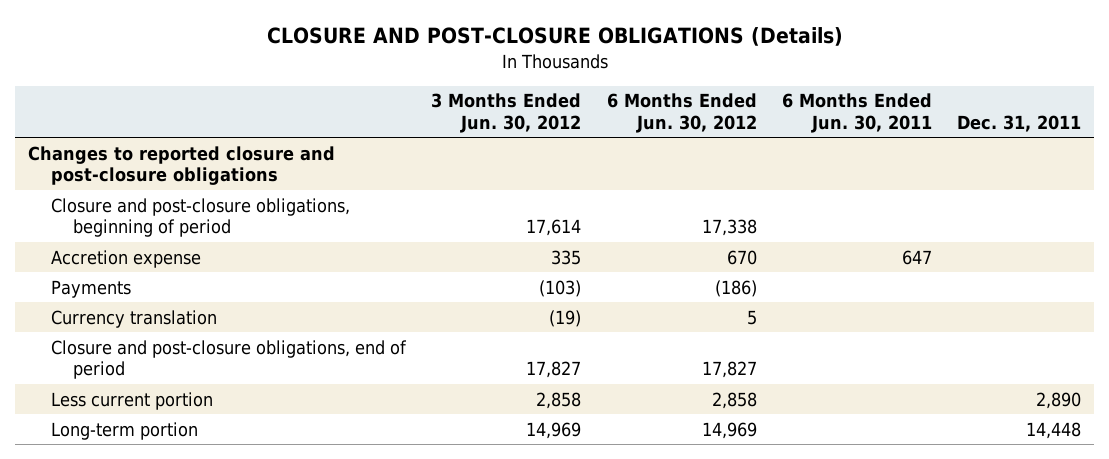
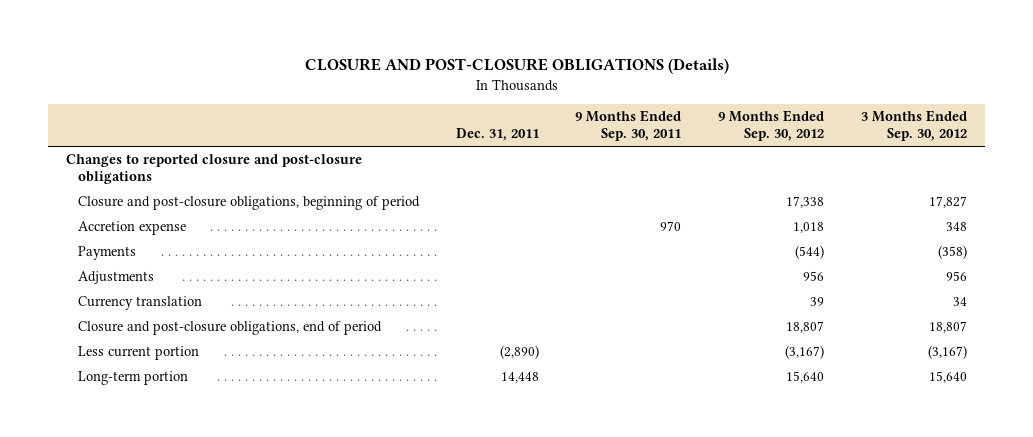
[431,93,582,133] 3 Months Ended Jun. 30, 2012 -> none
[606,93,757,133] 6 Months Ended Jun. 30, 2012 -> none
[781,93,932,133] 6 Months Ended Jun. 30, 2011 -> none
none -> [575,110,682,142] 9 Months Ended Sep. 30, 2011
none -> [717,110,824,142] 9 Months Ended Sep. 30, 2012
none -> [860,110,967,142] 3 Months Ended Sep. 30, 2012
none -> [78,271,155,285] Adjustments
[1036,391,1082,409] 2,890 -> [499,345,539,360] (2,890)

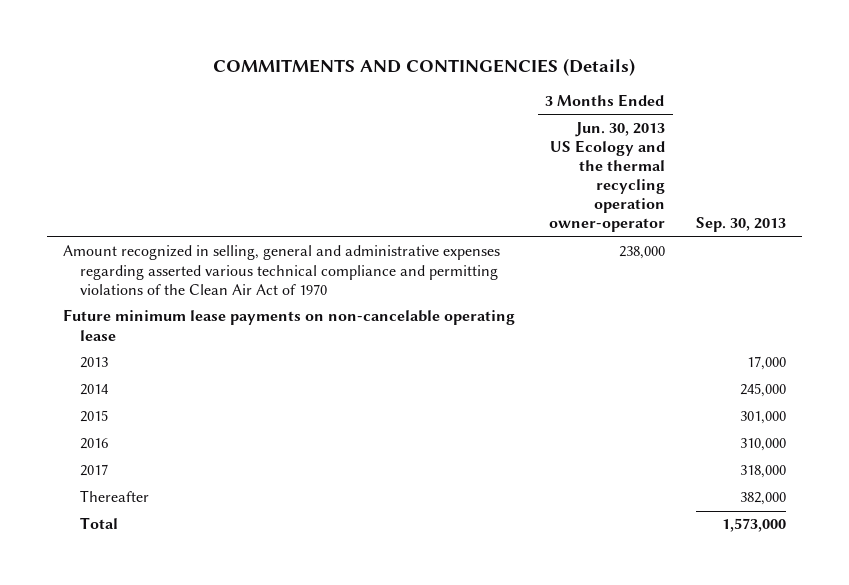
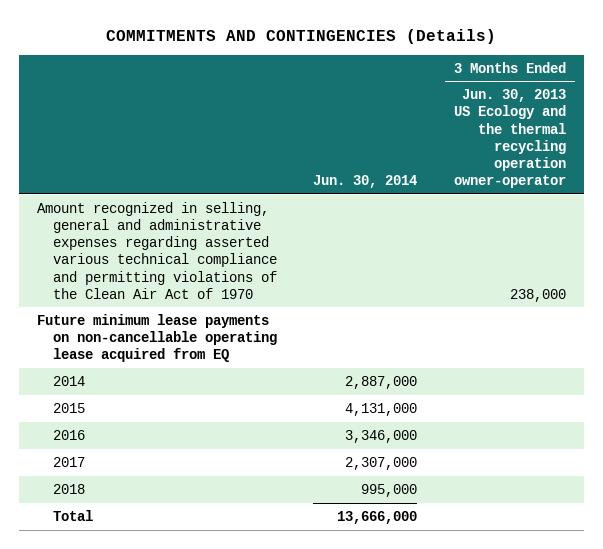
[696,217,787,233] Sep. 30, 2013 -> none
none -> [313,174,418,188] Jun. 30, 2014
[79,357,108,369] 2013 -> none
[62,309,515,341] Future minimum lease payments on non-cancelable operating lease -> [37,313,277,363] Future minimum lease payments on non-cancellable operating lease acquired from EQ
[79,490,149,503] Thereafter -> none
none -> [52,483,85,494] 2018

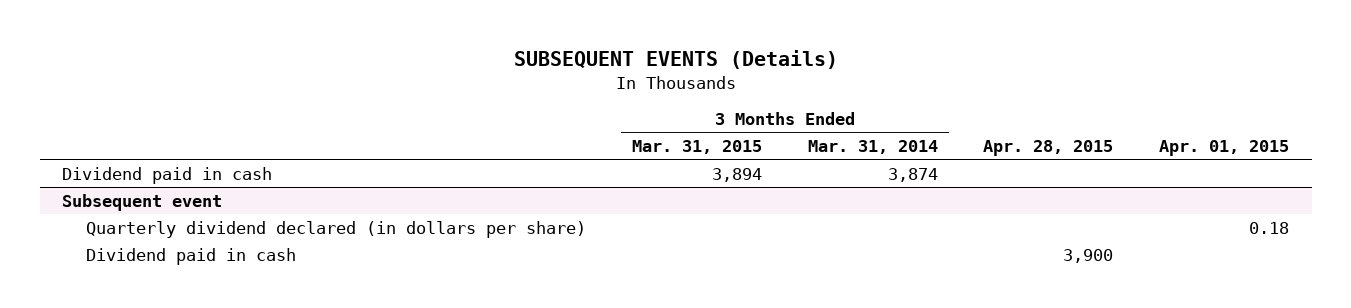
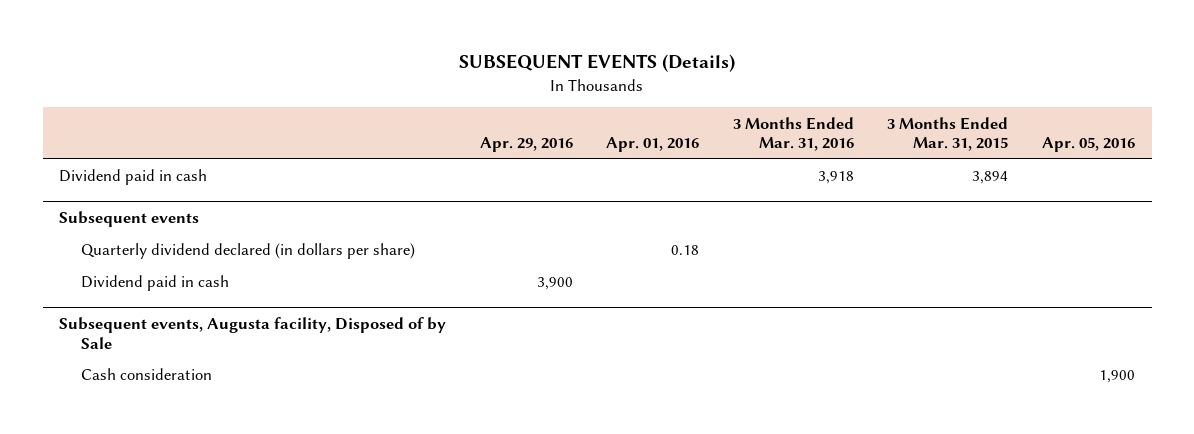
[807,140,938,155] Mar. 31, 2014 -> none
[983,140,1114,157] Apr. 28, 2015 -> none
[1159,140,1290,157] Apr. 01, 2015 -> none
none -> [479,137,573,153] Apr. 29, 2016
none -> [606,137,700,153] Apr. 01, 2016
none -> [732,116,854,152] 3 Months Ended Mar. 31, 2016
none -> [1042,137,1136,153] Apr. 05, 2016
[62,193,223,211] Subsequent event -> [59,211,200,228] Subsequent events
none -> [59,317,447,349] Subsequent events, Augusta facility, Disposed of by Sale
none -> [80,368,212,381] Cash consideration

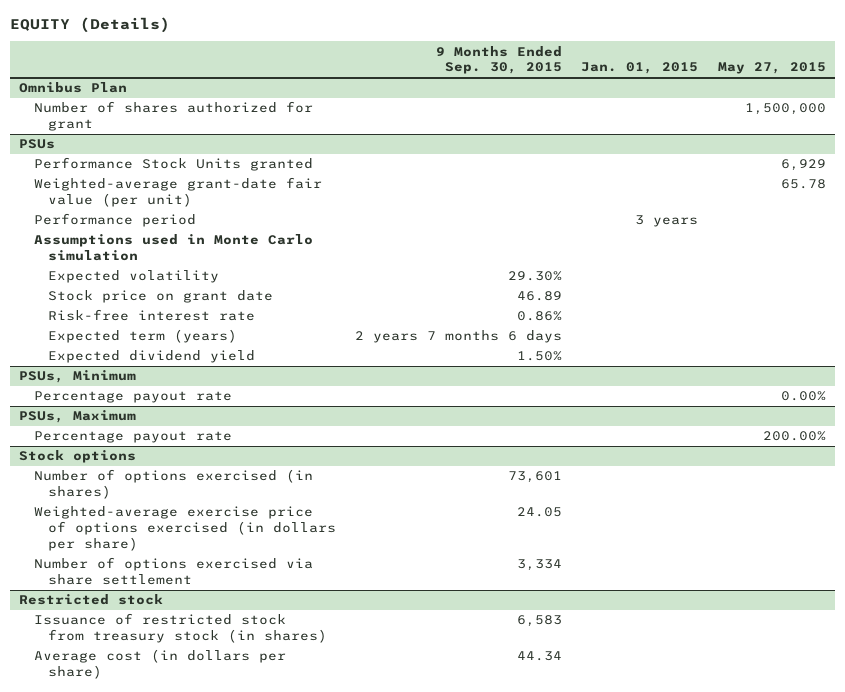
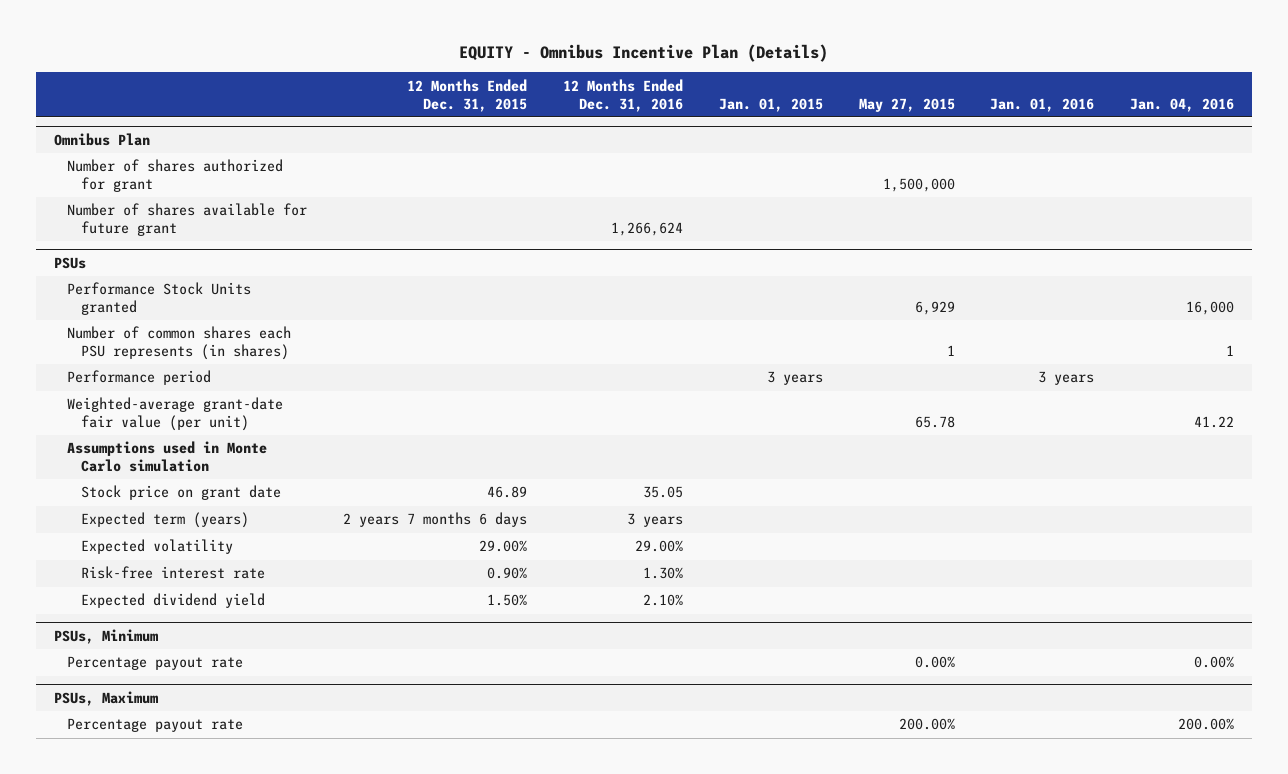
[9,17,170,34] EQUITY (Details) -> [458,44,828,63] EQUITY - Omnibus Incentive Plan (Details)
[436,45,563,75] 9 Months Ended Sep. 30, 2015 -> none
none -> [407,78,528,112] 12 Months Ended Dec. 31, 2015
none -> [563,78,684,112] 12 Months Ended Dec. 31, 2016
none -> [990,97,1095,112] Jan. 01, 2016
none -> [1130,97,1235,112] Jan. 04, 2016
none -> [67,203,308,237] Number of shares available for future grant
none -> [67,326,292,361] Number of common shares each PSU represents (in shares)
[33,177,322,208] Weighted-average grant-date fair value (per unit) -> [67,397,284,432] Weighted-average grant-date fair value (per unit)
[48,270,220,284] Expected volatility -> [81,539,234,555] Expected volatility
[48,309,256,322] Risk-free interest rate -> [81,566,266,580] Risk-free interest rate
[19,450,137,464] Stock options -> none
[33,469,313,500] Number of options exercised (in shares) -> none
[33,506,337,551] Weighted-average exercise price of options exercised (in dollars per share) -> none
[33,557,313,586] Number of options exercised via share settlement -> none
[19,594,164,606] Restricted stock -> none
[33,613,328,644] Issuance of restricted stock from treasury stock (in shares) -> none
[33,649,286,680] Average cost (in dollars per share) -> none

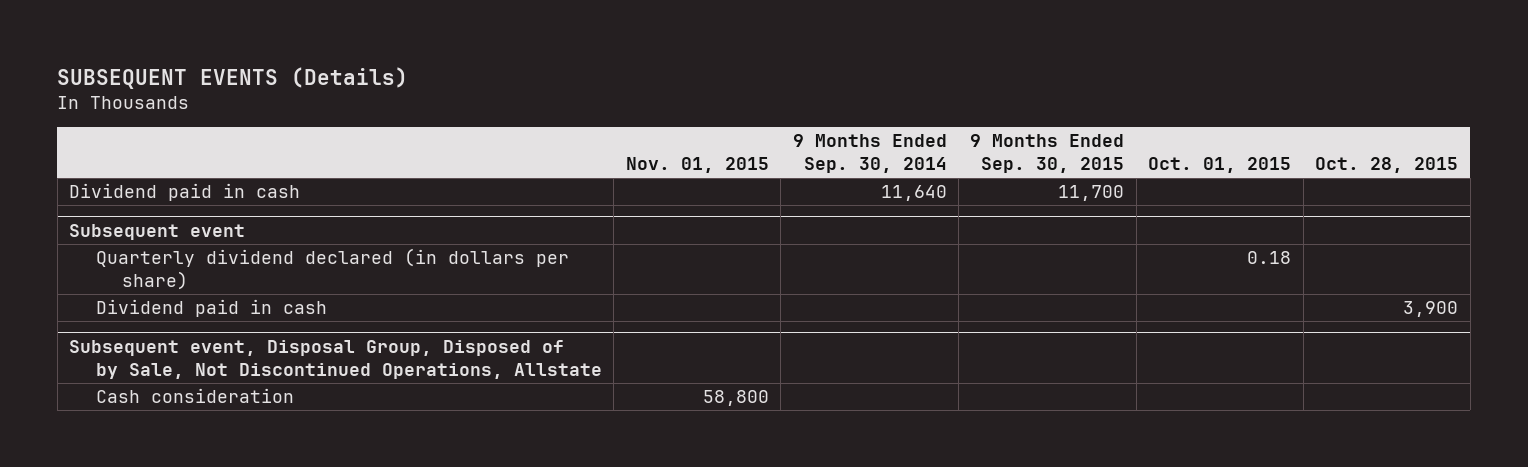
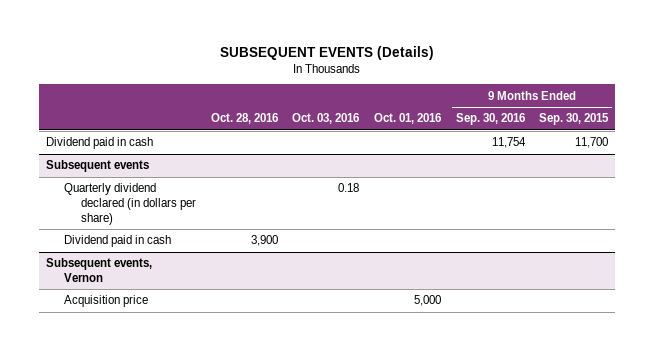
[625,156,769,173] Nov. 01, 2015 -> none
[792,134,947,173] 9 Months Ended Sep. 30, 2014 -> none
[1148,156,1292,173] Oct. 01, 2015 -> none
[1315,156,1459,173] Oct. 28, 2015 -> none
none -> [210,113,278,125] Oct. 28, 2016
none -> [292,113,360,125] Oct. 03, 2016
none -> [374,113,442,125] Oct. 01, 2016
none -> [455,113,525,126] Sep. 30, 2016
[69,223,246,240] Subsequent event -> [46,160,150,173] Subsequent events
[69,339,602,379] Subsequent event, Disposal Group, Disposed of by Sale, Not Discontinued Operations, Allstate -> none
[95,388,294,404] Cash consideration -> none
none -> [46,258,153,282] Subsequent events, Vernon
none -> [63,295,148,308] Acquisition price

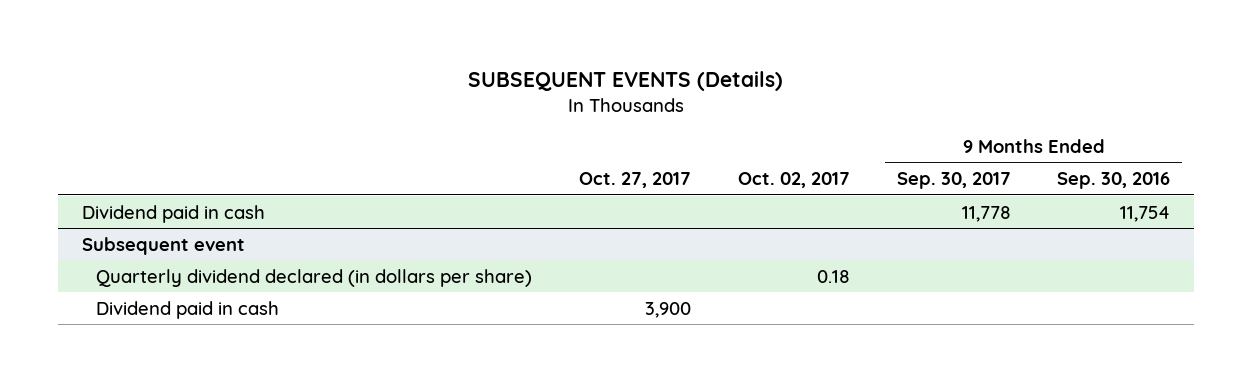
[210,113,278,125] Oct. 28, 2016 -> none
[292,113,360,125] Oct. 03, 2016 -> none
[374,113,442,125] Oct. 01, 2016 -> none
[539,113,610,126] Sep. 30, 2015 -> none
none -> [579,172,692,189] Oct. 27, 2017
none -> [737,172,850,189] Oct. 02, 2017
none -> [896,172,1011,190] Sep. 30, 2017
[46,160,150,173] Subsequent events -> [81,236,245,255] Subsequent event
[46,258,153,282] Subsequent events, Vernon -> none
[63,295,148,308] Acquisition price -> none

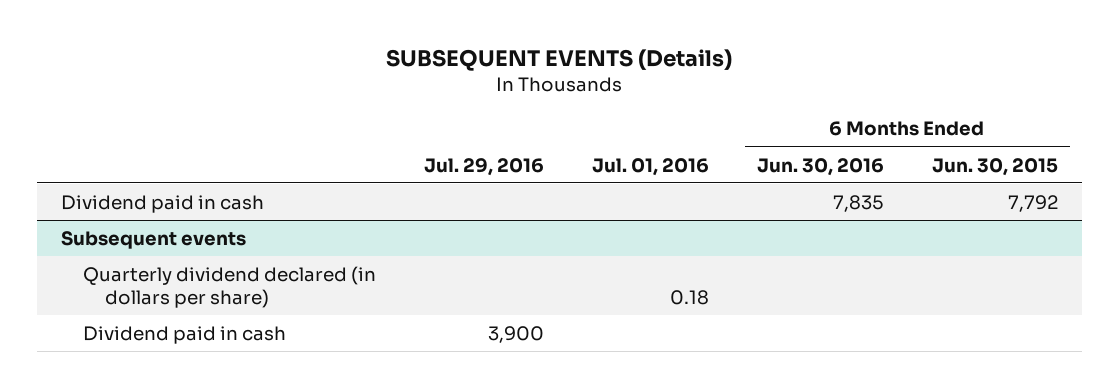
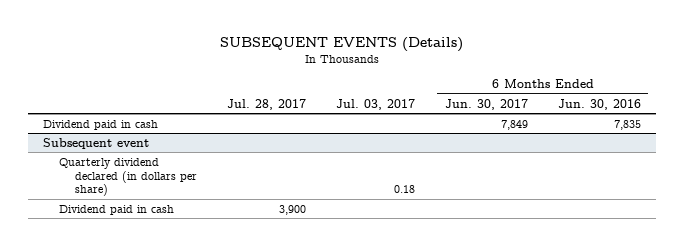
[424,157,545,176] Jul. 29, 2016 -> none
[591,157,709,176] Jul. 01, 2016 -> none
[931,157,1058,176] Jun. 30, 2015 -> none
none -> [226,98,306,110] Jul. 28, 2017
none -> [335,98,415,110] Jul. 03, 2017
none -> [444,98,528,110] Jun. 30, 2017
[61,231,247,250] Subsequent events -> [43,137,150,149] Subsequent event

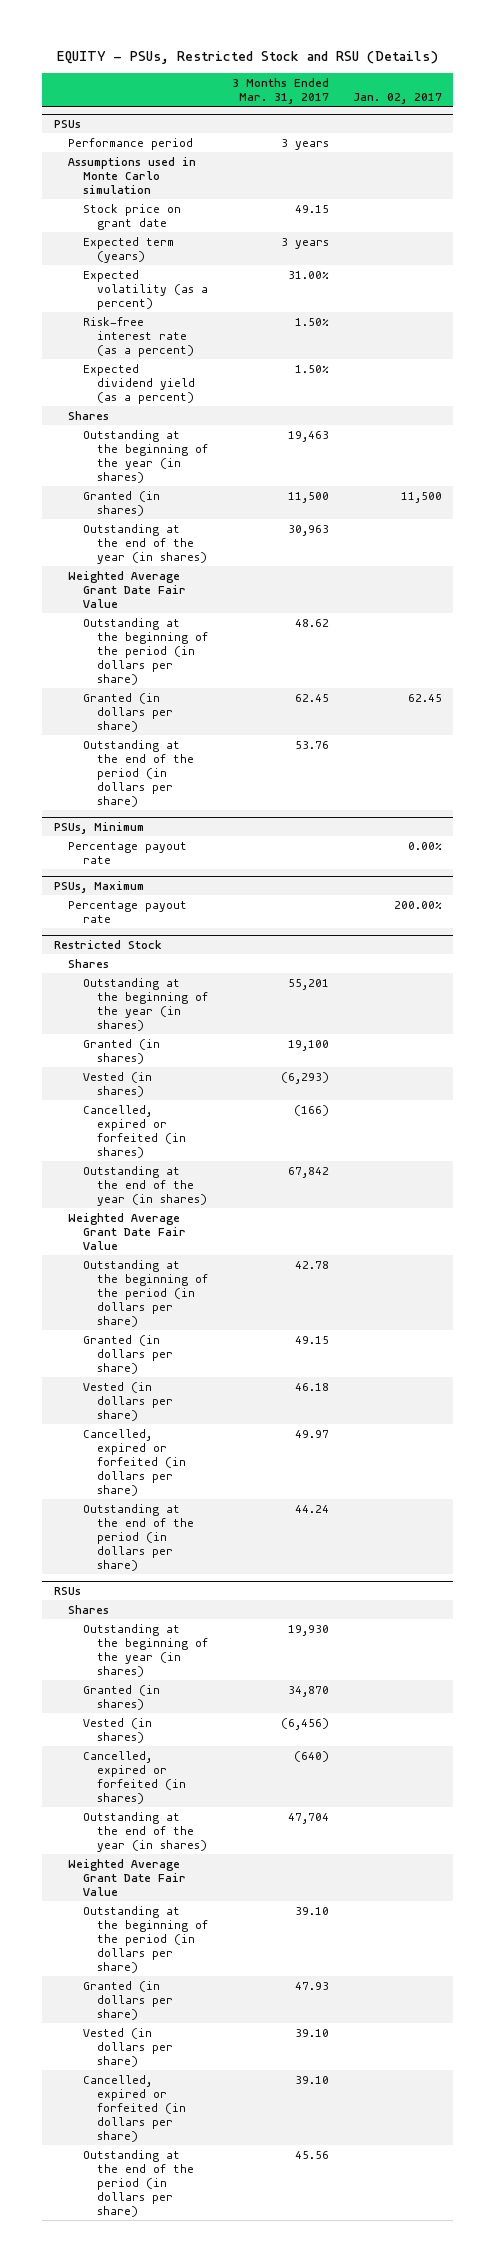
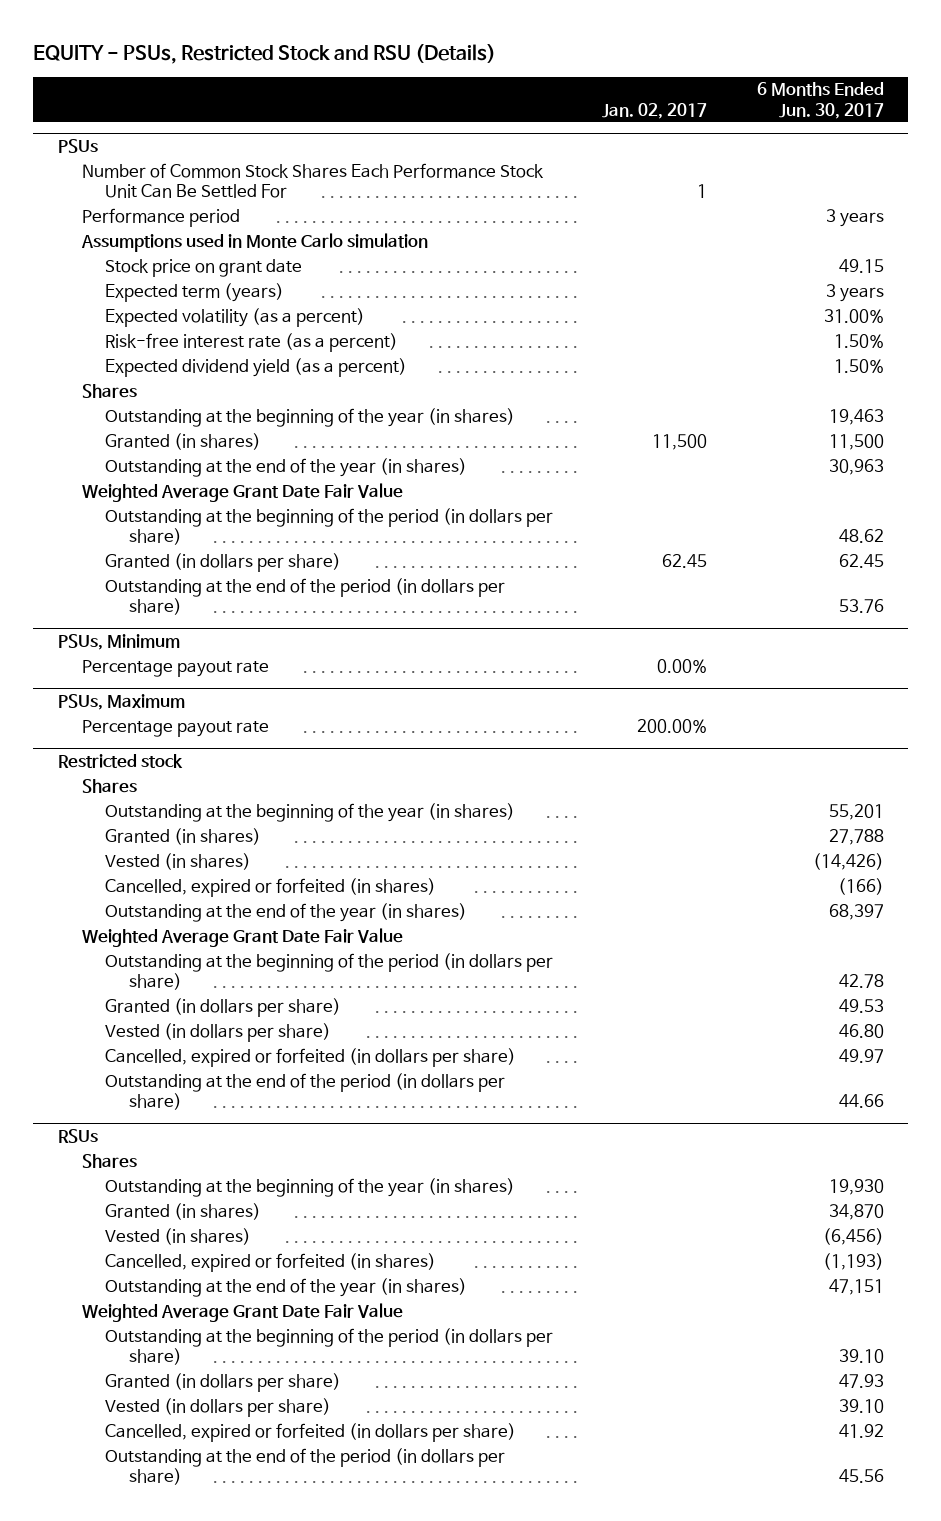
[231,77,329,104] 3 Months Ended Mar. 31, 2017 -> none
none -> [756,82,884,119] 6 Months Ended Jun. 30, 2017
none -> [81,162,544,198] Number of Common Stock Shares Each Performance Stock Unit Can Be Settled For
[53,939,162,949] Restricted Stock -> [57,753,183,768] Restricted stock

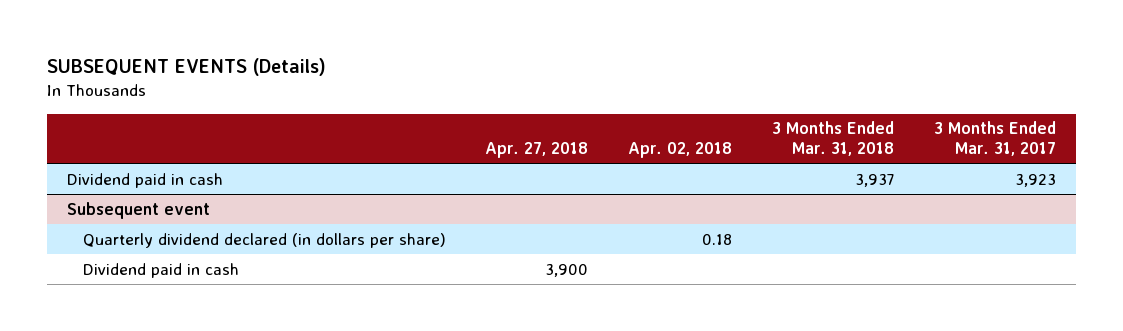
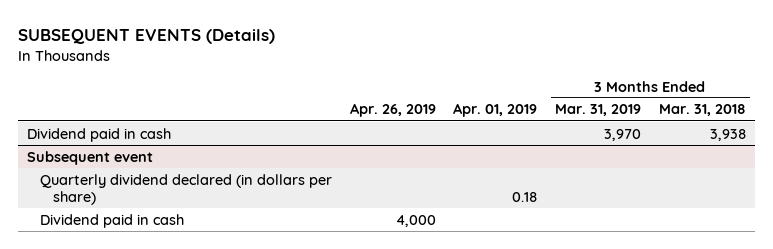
[485,142,589,159] Apr. 27, 2018 -> none
[628,142,733,159] Apr. 02, 2018 -> none
[933,121,1056,157] 3 Months Ended Mar. 31, 2017 -> none
none -> [349,103,436,118] Apr. 26, 2019
none -> [453,103,538,118] Apr. 01, 2019
none -> [555,104,642,117] Mar. 31, 2019
[855,173,895,187] 3,937 -> [709,128,746,141] 3,938

